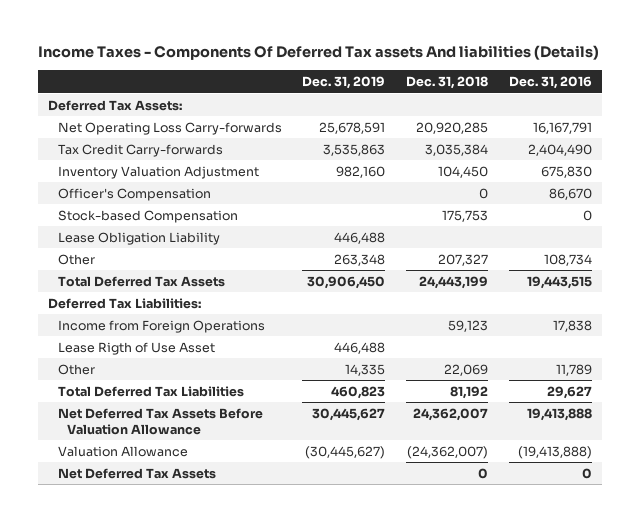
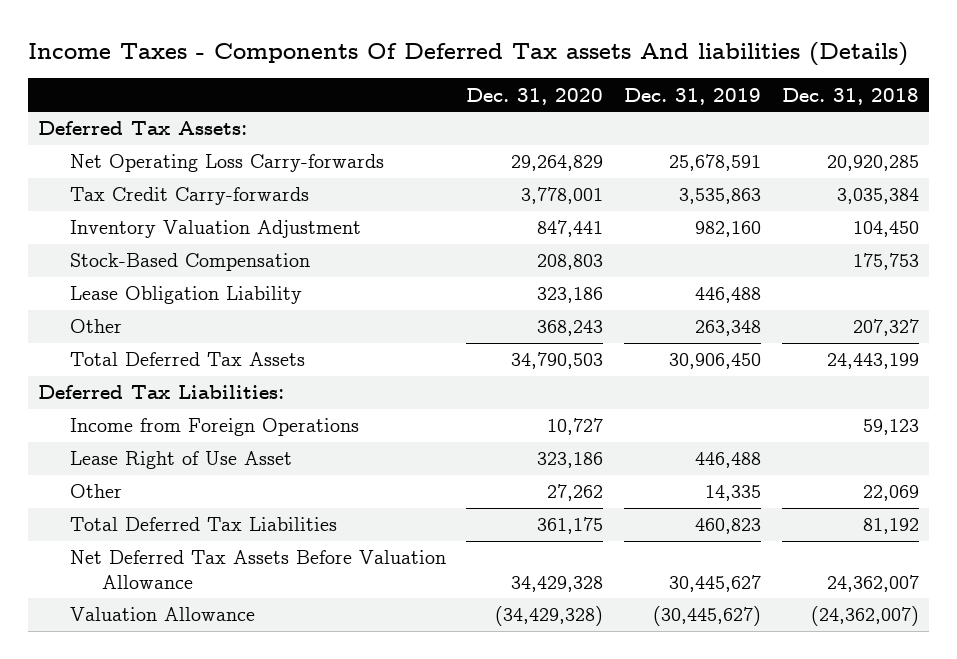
[508,75,592,89] Dec. 31, 2016 -> none
none -> [466,87,604,105] Dec. 31, 2020
[57,187,211,201] Officer's Compensation -> none
[57,209,238,223] Stock-based Compensation -> [69,253,310,272] Stock-Based Compensation
[57,341,215,355] Lease Rigth of Use Asset -> [69,451,292,470] Lease Right of Use Asset
[57,467,216,479] Net Deferred Tax Assets -> none

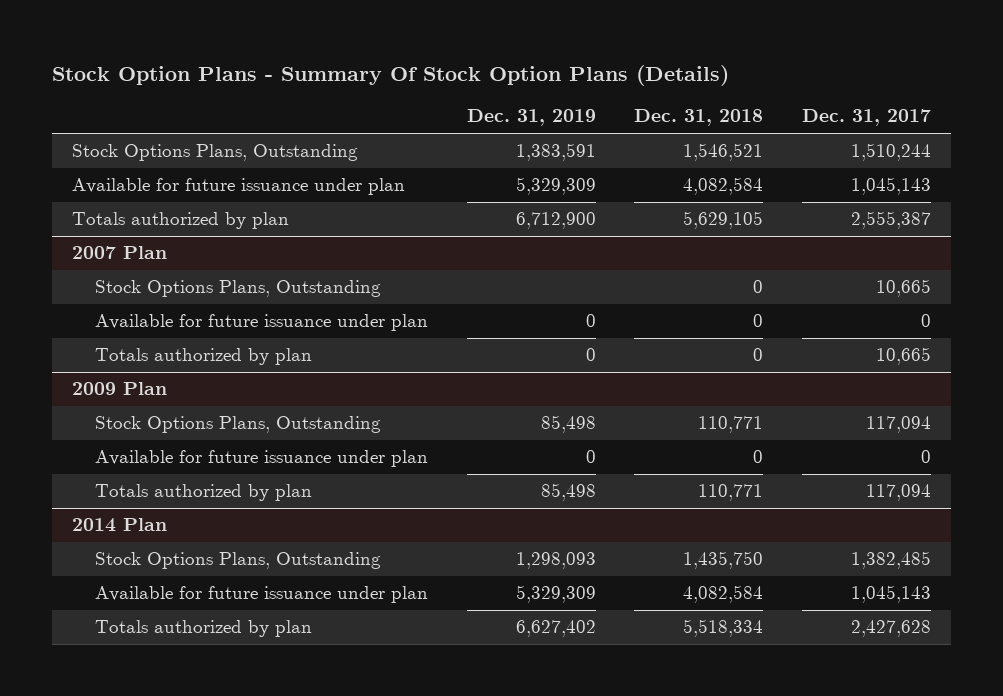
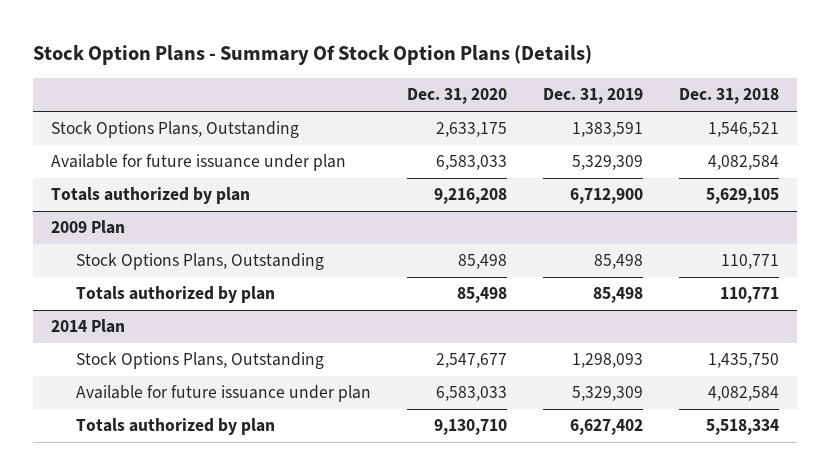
[802,109,932,127] Dec. 31, 2017 -> none
none -> [406,88,507,105] Dec. 31, 2020
[71,246,167,260] 2007 Plan -> none
[94,280,381,298] Stock Options Plans, Outstanding -> none
[94,314,428,332] Available for future issuance under plan -> none
[94,348,312,366] Totals authorized by plan -> none
[94,450,428,468] Available for future issuance under plan -> none

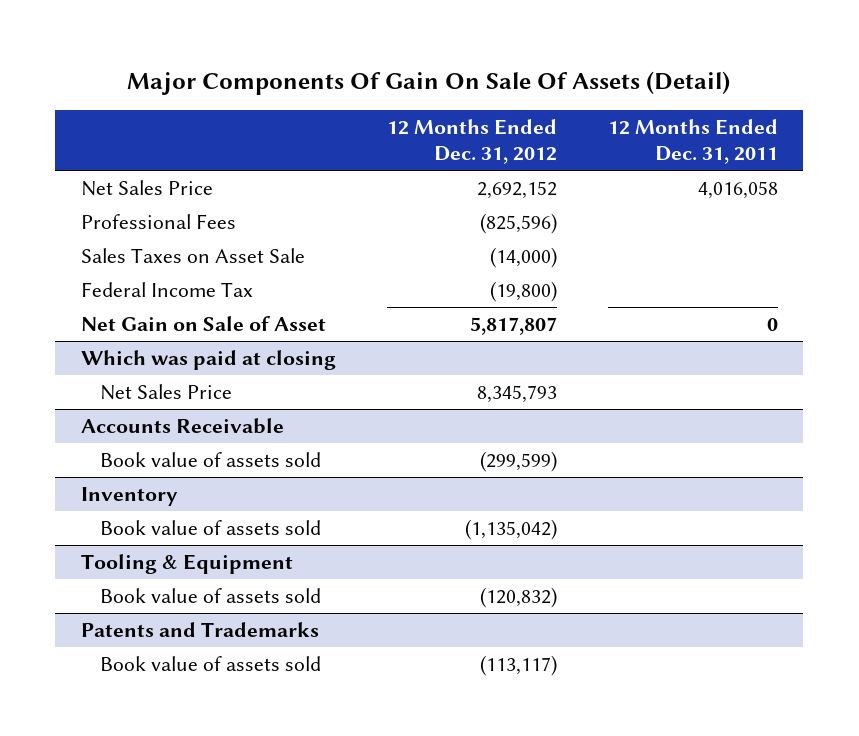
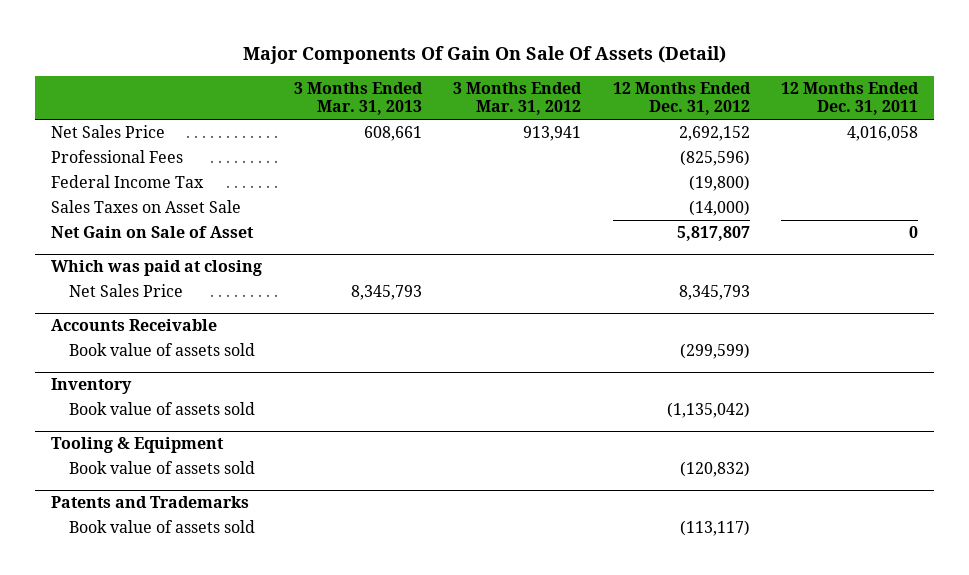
none -> [293,81,423,116] 3 Months Ended Mar. 31, 2013
none -> [453,81,583,116] 3 Months Ended Mar. 31, 2012
[80,247,305,263] Sales Taxes on Asset Sale -> [51,200,242,214] Sales Taxes on Asset Sale

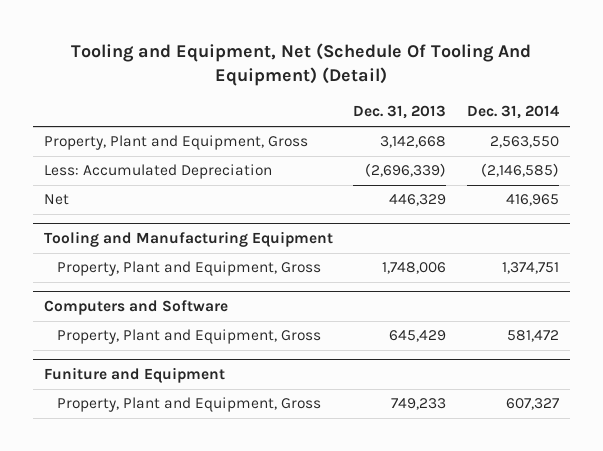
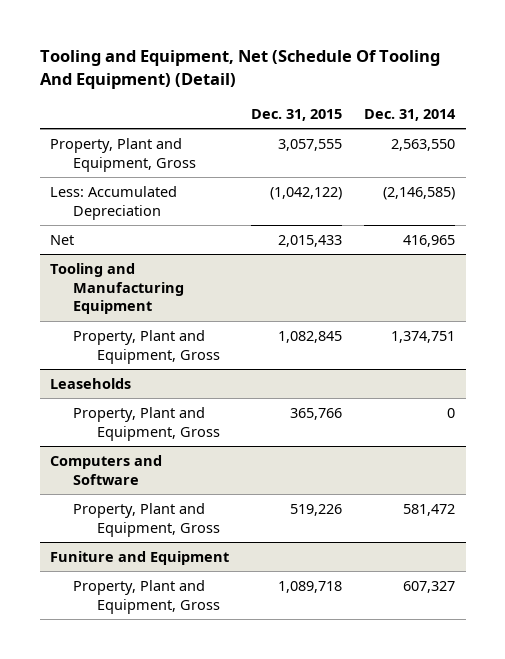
[353,105,447,120] Dec. 31, 2013 -> none
none -> [251,109,343,122] Dec. 31, 2015
none -> [50,377,132,389] Leaseholds
none -> [73,406,220,441] Property, Plant and Equipment, Gross

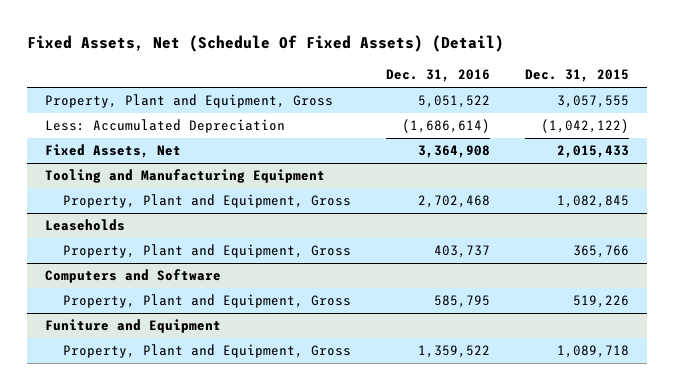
[39,50,440,89] Tooling and Equipment, Net (Schedule Of Tooling And Equipment) (Detail) -> [27,35,505,53] Fixed Assets, Net (Schedule Of Fixed Assets) (Detail)
[363,109,456,122] Dec. 31, 2014 -> none
none -> [385,69,490,83] Dec. 31, 2016
[50,234,75,245] Net -> [44,144,181,159] Fixed Assets, Net

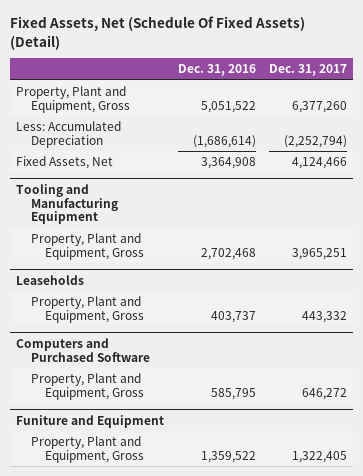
[525,69,630,83] Dec. 31, 2015 -> none
none -> [268,64,347,77] Dec. 31, 2017
[44,269,221,284] Computers and Software -> [16,337,150,362] Computers and Purchased Software

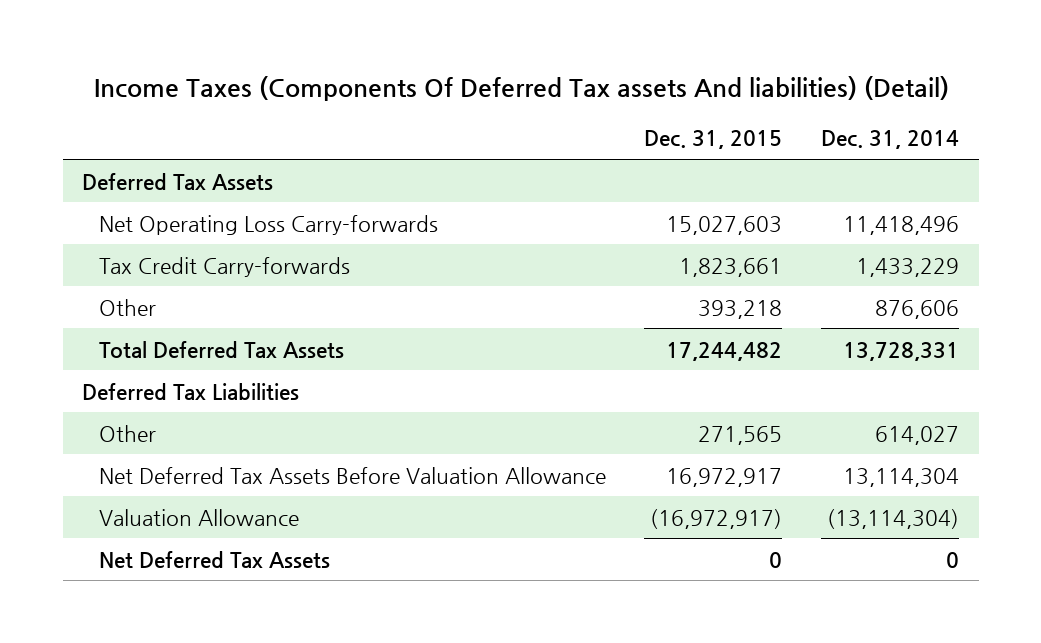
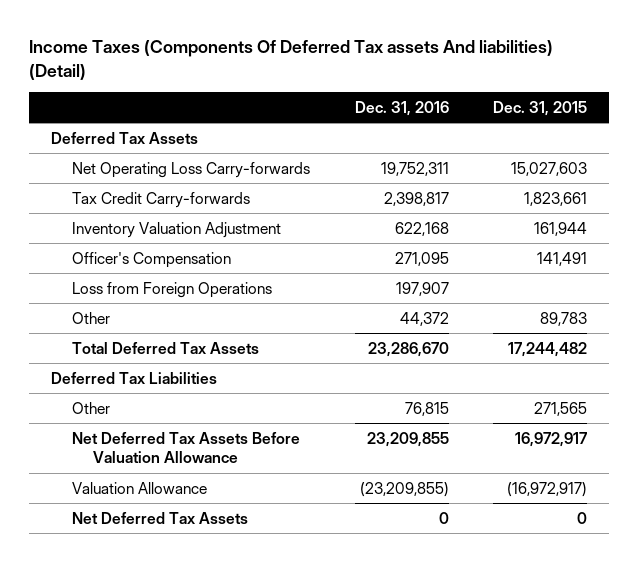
[821,130,960,150] Dec. 31, 2014 -> none
none -> [354,100,449,116] Dec. 31, 2016
none -> [72,221,282,238] Inventory Valuation Adjustment
none -> [72,251,232,268] Officer's Compensation
none -> [72,281,273,298] Loss from Foreign Operations
[698,299,783,319] 393,218 -> [540,311,588,326] 89,783

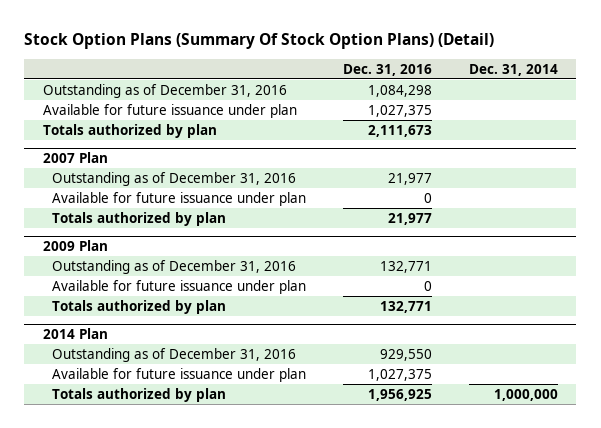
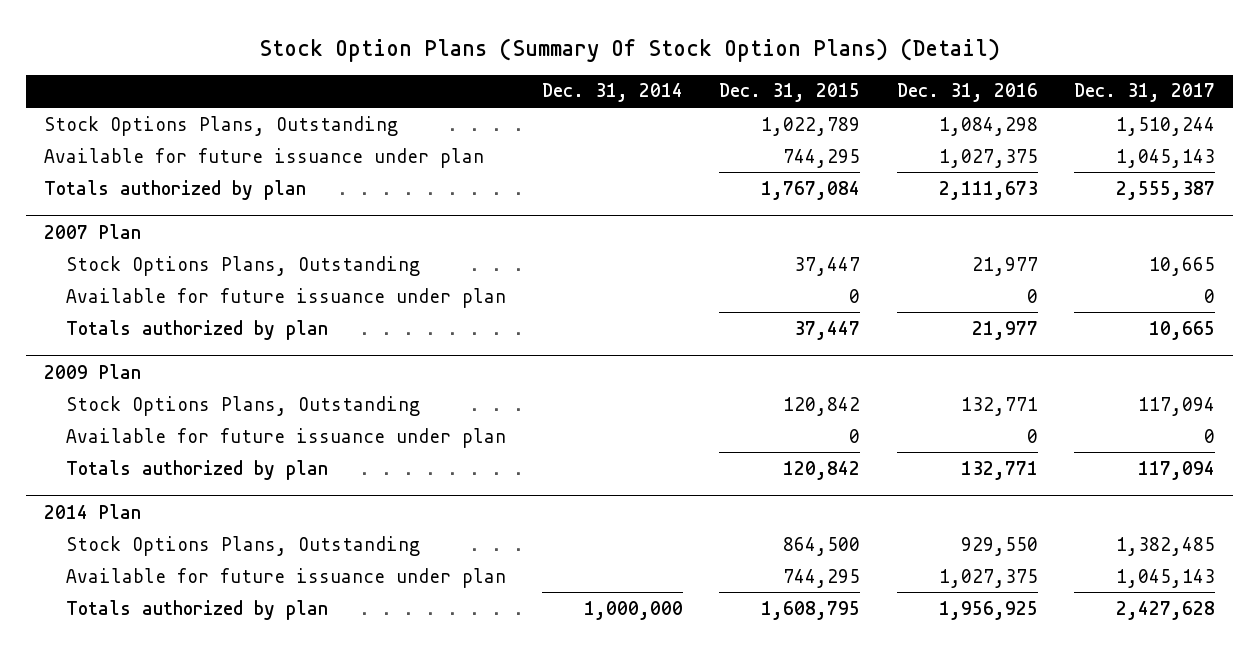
none -> [719,83,861,103] Dec. 31, 2015
none -> [1073,83,1215,103] Dec. 31, 2017
[42,83,287,98] Outstanding as of December 31, 2016 -> [44,115,399,136] Stock Options Plans, Outstanding
[52,171,297,186] Outstanding as of December 31, 2016 -> [65,255,420,276] Stock Options Plans, Outstanding
[52,259,297,274] Outstanding as of December 31, 2016 -> [65,395,420,416] Stock Options Plans, Outstanding
[52,347,297,362] Outstanding as of December 31, 2016 -> [65,535,420,556] Stock Options Plans, Outstanding

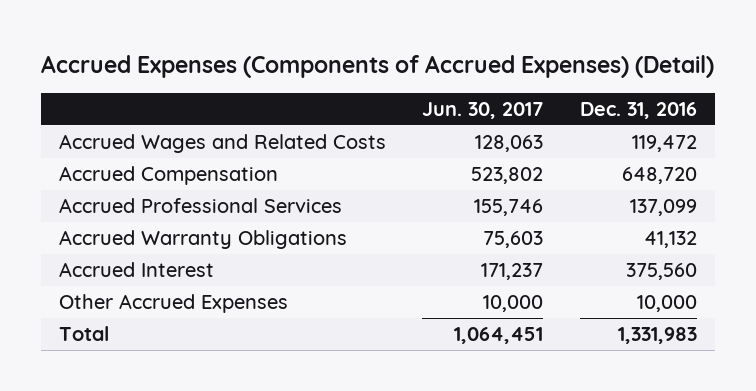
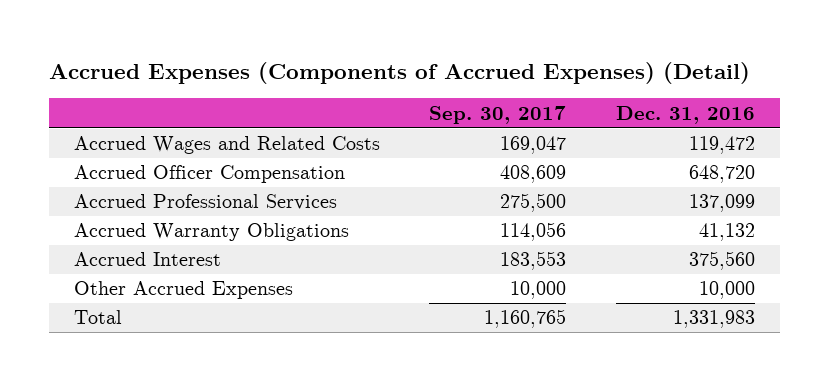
[422,101,544,119] Jun. 30, 2017 -> none
none -> [429,105,567,124] Sep. 30, 2017
[59,166,279,186] Accrued Compensation -> [73,165,345,184] Accrued Officer Compensation

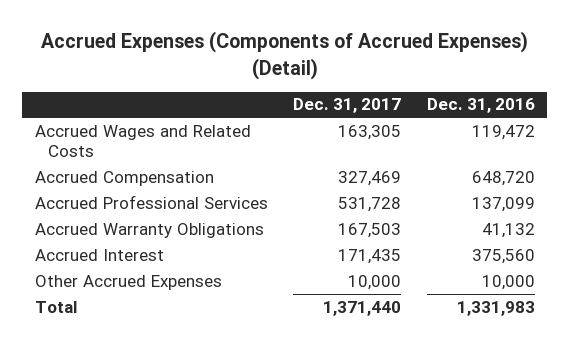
[429,105,567,124] Sep. 30, 2017 -> none
none -> [293,98,402,114] Dec. 31, 2017
[73,165,345,184] Accrued Officer Compensation -> [34,170,214,186] Accrued Compensation

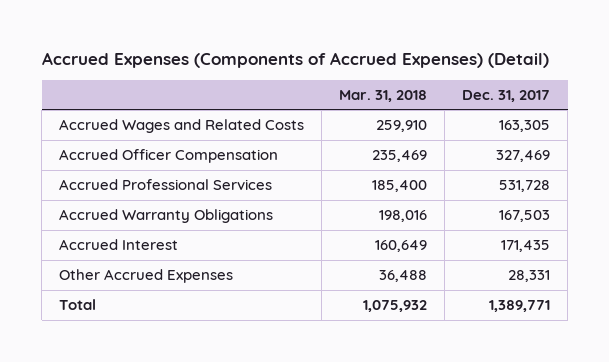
[426,98,535,114] Dec. 31, 2016 -> none
none -> [339,89,428,102] Mar. 31, 2018
[34,170,214,186] Accrued Compensation -> [59,149,279,164] Accrued Officer Compensation
[348,274,402,290] 10,000 -> [508,270,551,283] 28,331
[323,300,402,316] 1,371,440 -> [489,300,551,313] 1,389,771

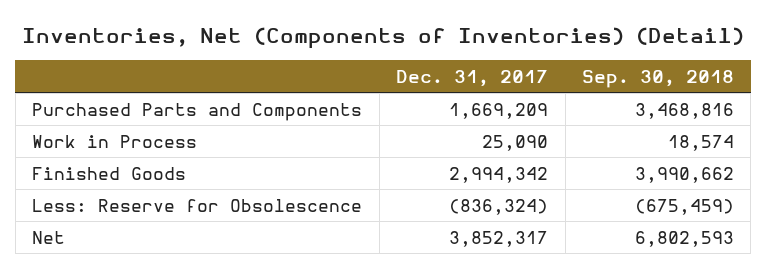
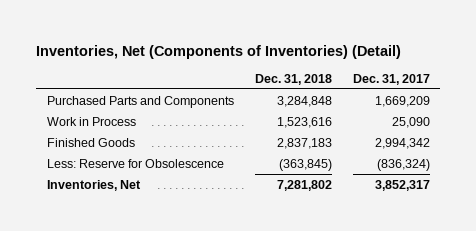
[581,69,734,88] Sep. 30, 2018 -> none
none -> [254,73,332,85] Dec. 31, 2018
[32,230,66,244] Net -> [46,179,141,191] Inventories, Net

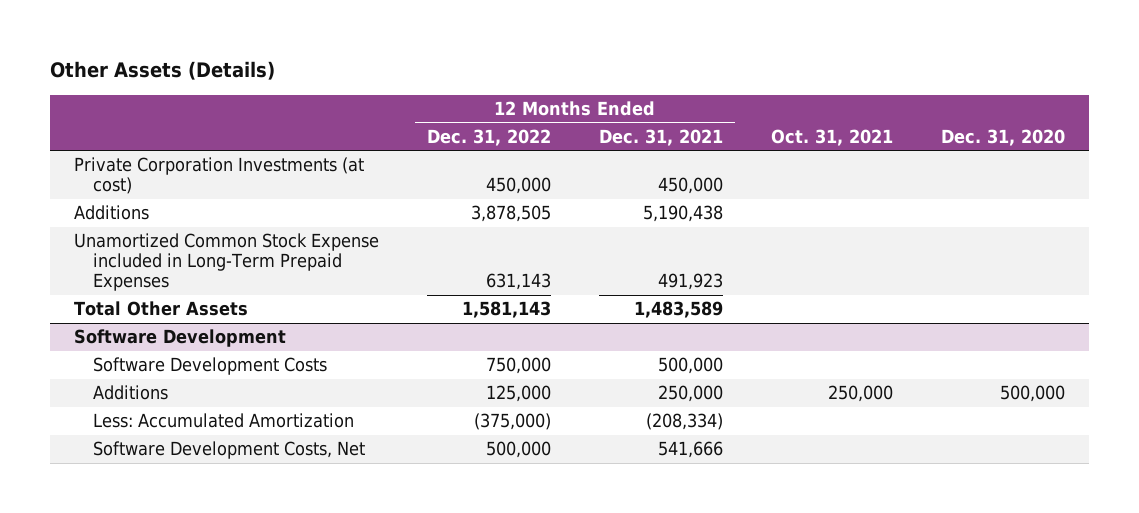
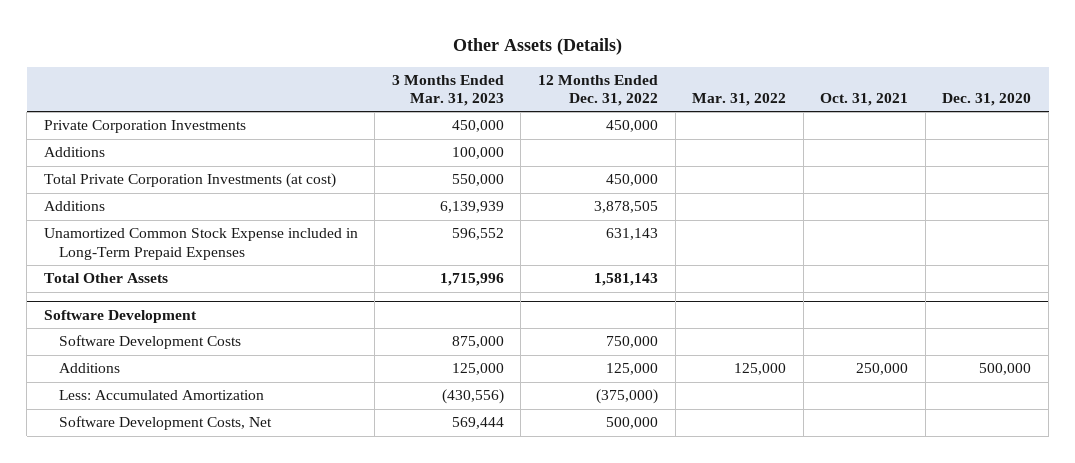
[599,128,724,146] Dec. 31, 2021 -> none
none -> [391,74,504,107] 3 Months Ended Mar. 31, 2023
none -> [692,93,787,107] Mar. 31, 2022
none -> [43,120,246,134] Private Corporation Investments
none -> [43,147,105,158] Additions
[74,157,365,195] Private Corporation Investments (at cost) -> [43,173,336,189] Total Private Corporation Investments (at cost)

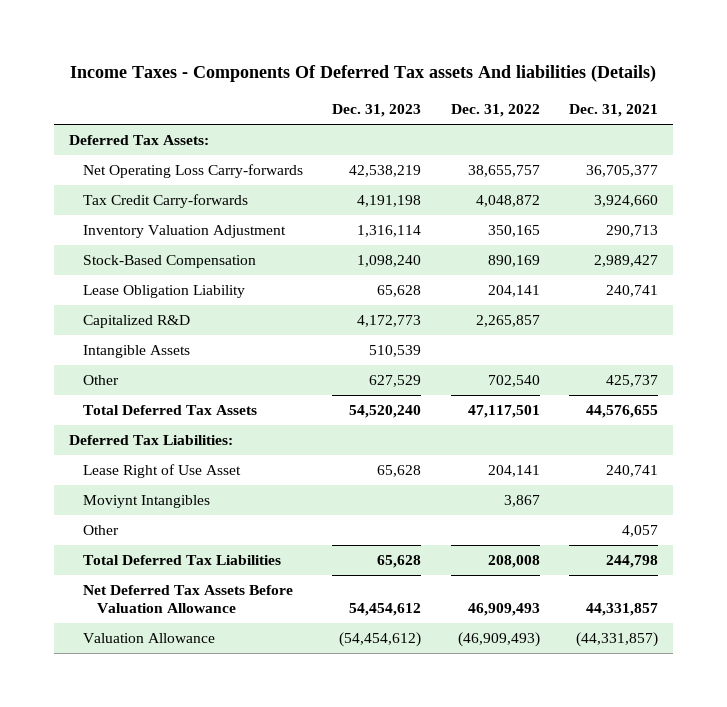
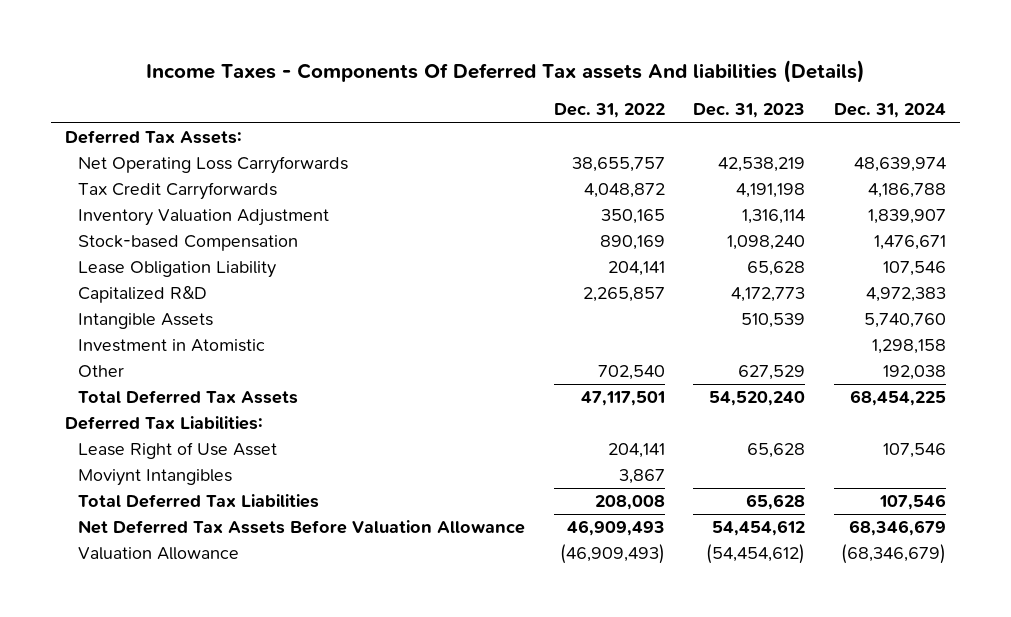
[569,104,659,118] Dec. 31, 2021 -> none
none -> [834,103,947,119] Dec. 31, 2024
[82,164,303,179] Net Operating Loss Carry-forwards -> [77,156,348,175] Net Operating Loss Carryforwards
[82,194,248,209] Tax Credit Carry-forwards -> [77,182,277,201] Tax Credit Carryforwards
[82,255,256,269] Stock-Based Compensation -> [77,235,298,252] Stock-based Compensation
none -> [77,339,265,353] Investment in Atomistic
[82,525,119,536] Other -> none

